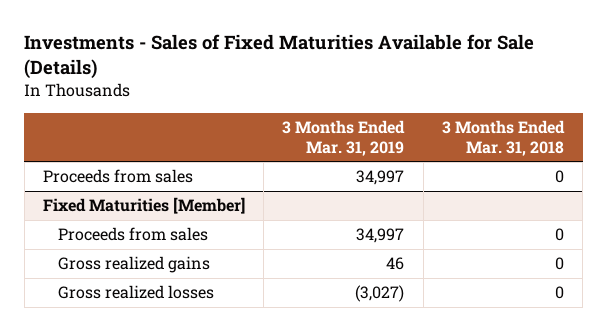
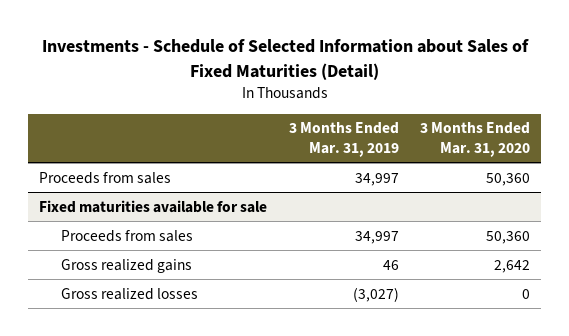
[24,34,535,80] Investments - Sales of Fixed Maturities Available for Sale (Details) -> [41,39,529,80] Investments - Schedule of Selected Information about Sales of Fixed Maturities (Detail)
[442,119,566,156] 3 Months Ended Mar. 31, 2018 -> none
none -> [420,122,531,158] 3 Months Ended Mar. 31, 2020
[42,197,245,215] Fixed Maturities [Member] -> [38,199,267,213] Fixed maturities available for sale

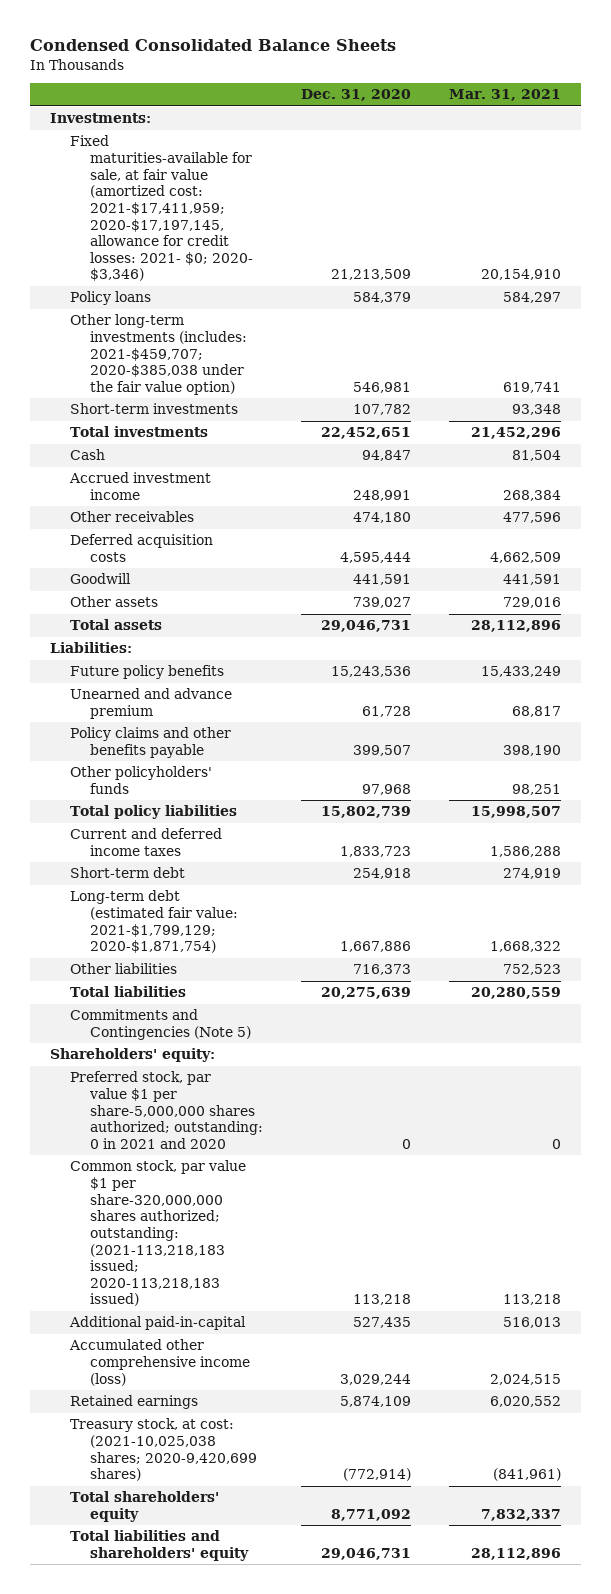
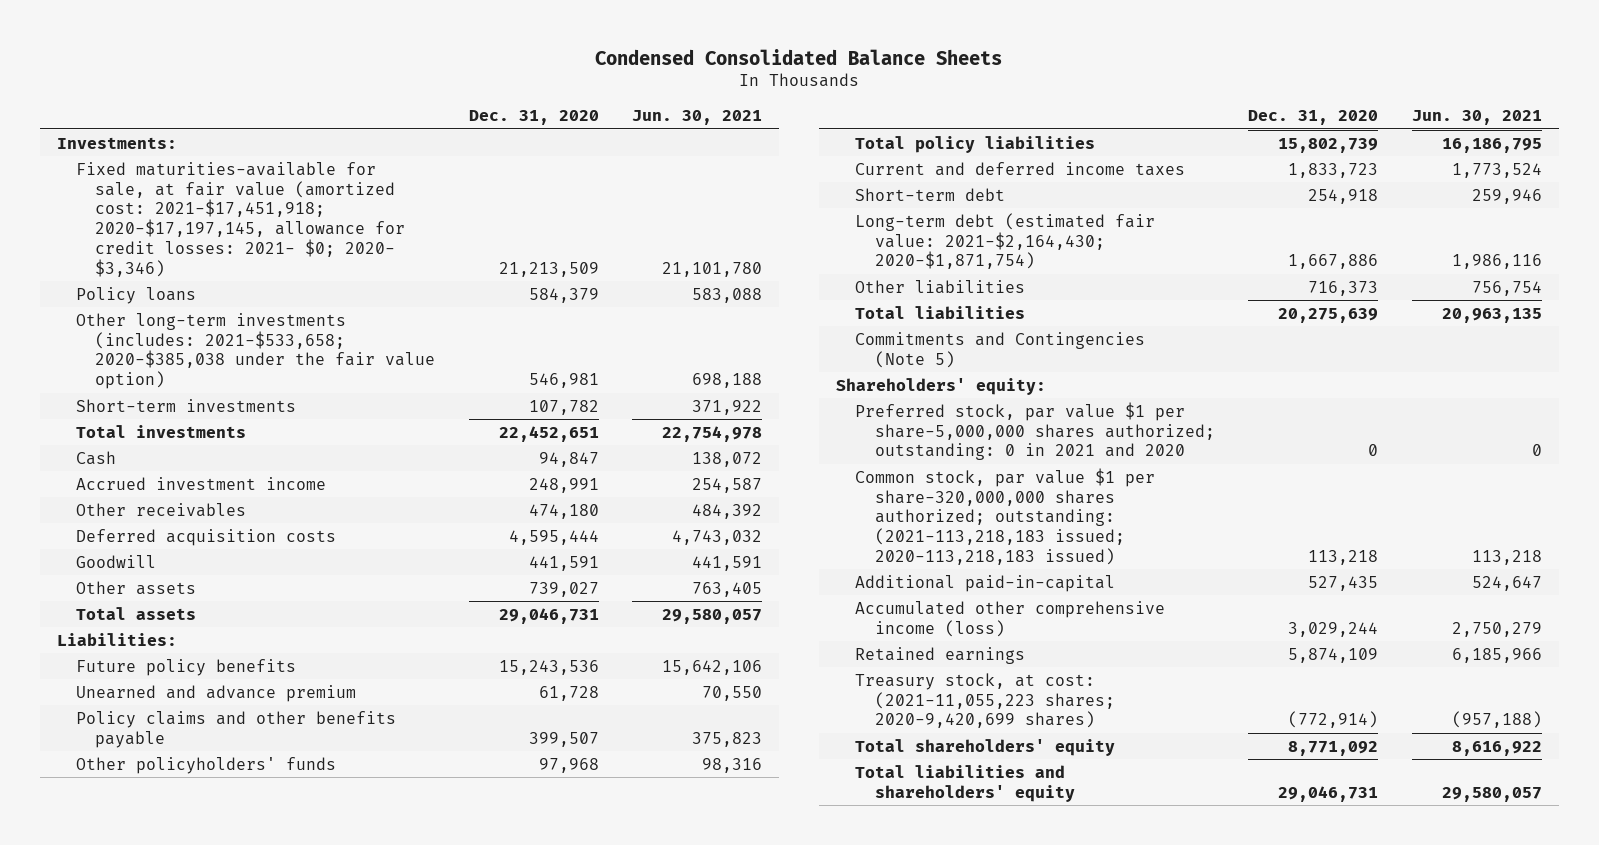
[449,89,562,102] Mar. 31, 2021 -> none
none -> [632,110,763,126] Jun. 30, 2021
[69,135,253,282] Fixed maturities-available for sale, at fair value (amortized cost: 2021-$17,411,959; 2020-$17,197,145, allowance for credit losses: 2021- $0; 2020- $3,346) -> [75,161,406,277] Fixed maturities-available for sale, at fair value (amortized cost: 2021-$17,451,918; 2020-$17,197,145, allowance for credit losses: 2021- $0; 2020- $3,346)
[69,314,247,395] Other long-term investments (includes: 2021-$459,707; 2020-$385,038 under the fair value option) -> [75,312,436,390] Other long-term investments (includes: 2021-$533,658; 2020-$385,038 under the fair value option)
[69,890,238,954] Long-term debt (estimated fair value: 2021-$1,799,129; 2020-$1,871,754) -> [855,212,1156,270] Long-term debt (estimated fair value: 2021-$2,164,430; 2020-$1,871,754)
[69,1418,257,1482] Treasury stock, at cost: (2021-10,025,038 shares; 2020-9,420,699 shares) -> [855,672,1115,729] Treasury stock, at cost: (2021-11,055,223 shares; 2020-9,420,699 shares)

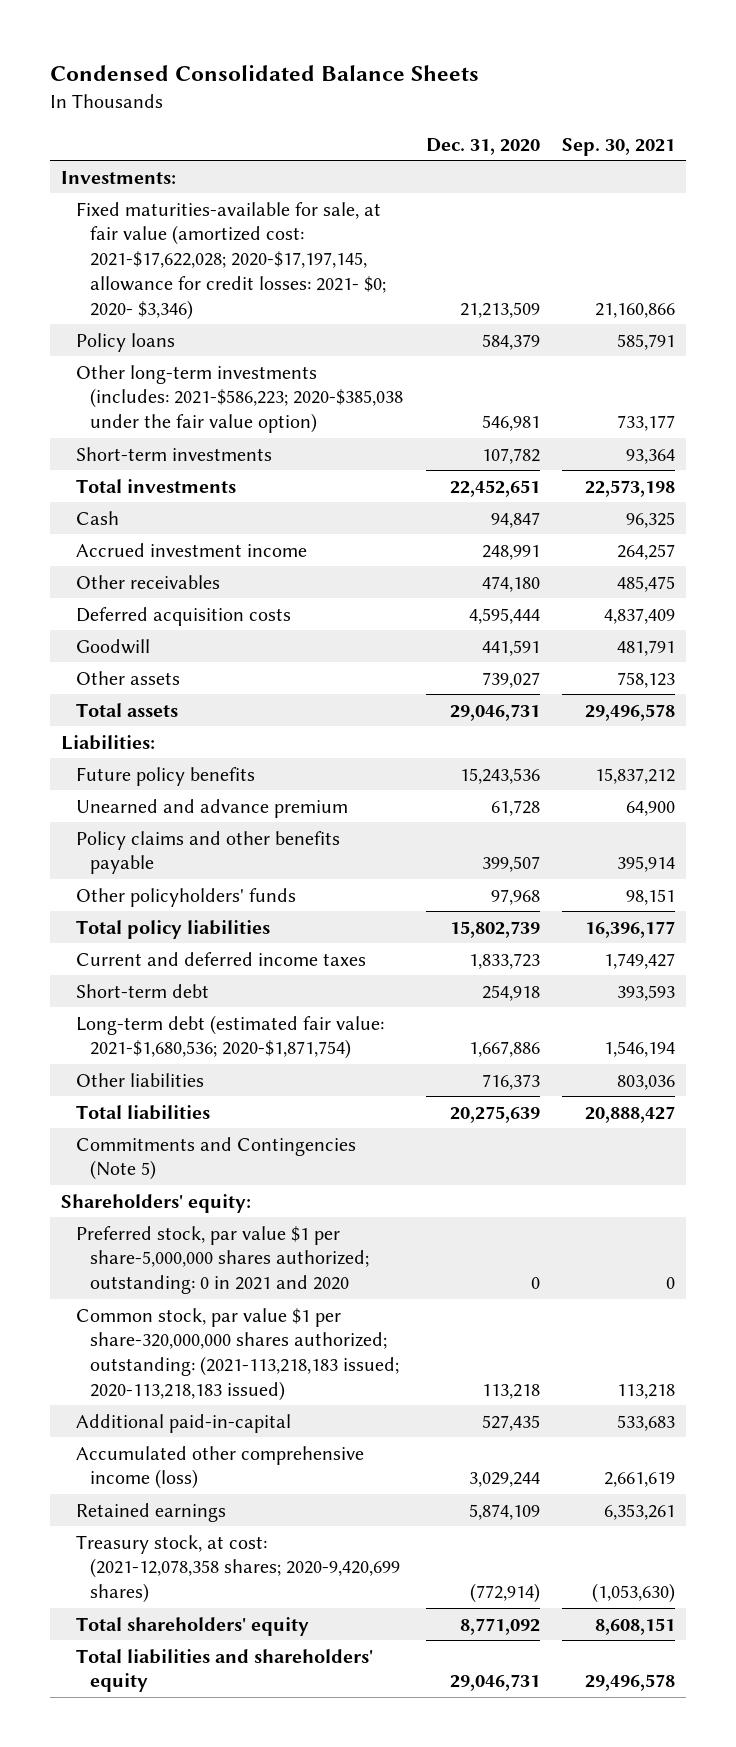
[632,110,763,126] Jun. 30, 2021 -> none
none -> [561,138,675,157] Sep. 30, 2021
[75,161,406,277] Fixed maturities-available for sale, at fair value (amortized cost: 2021-$17,451,918; 2020-$17,197,145, allowance for credit losses: 2021- $0; 2020- $3,346) -> [75,201,387,320] Fixed maturities-available for sale, at fair value (amortized cost: 2021-$17,622,028; 2020-$17,197,145, allowance for credit losses: 2021- $0; 2020- $3,346)
[75,312,436,390] Other long-term investments (includes: 2021-$533,658; 2020-$385,038 under the fair value option) -> [75,364,404,434] Other long-term investments (includes: 2021-$586,223; 2020-$385,038 under the fair value option)
[855,212,1156,270] Long-term debt (estimated fair value: 2021-$2,164,430; 2020-$1,871,754) -> [75,1014,384,1060] Long-term debt (estimated fair value: 2021-$1,680,536; 2020-$1,871,754)
[855,672,1115,729] Treasury stock, at cost: (2021-11,055,223 shares; 2020-9,420,699 shares) -> [75,1534,401,1604] Treasury stock, at cost: (2021-12,078,358 shares; 2020-9,420,699 shares)

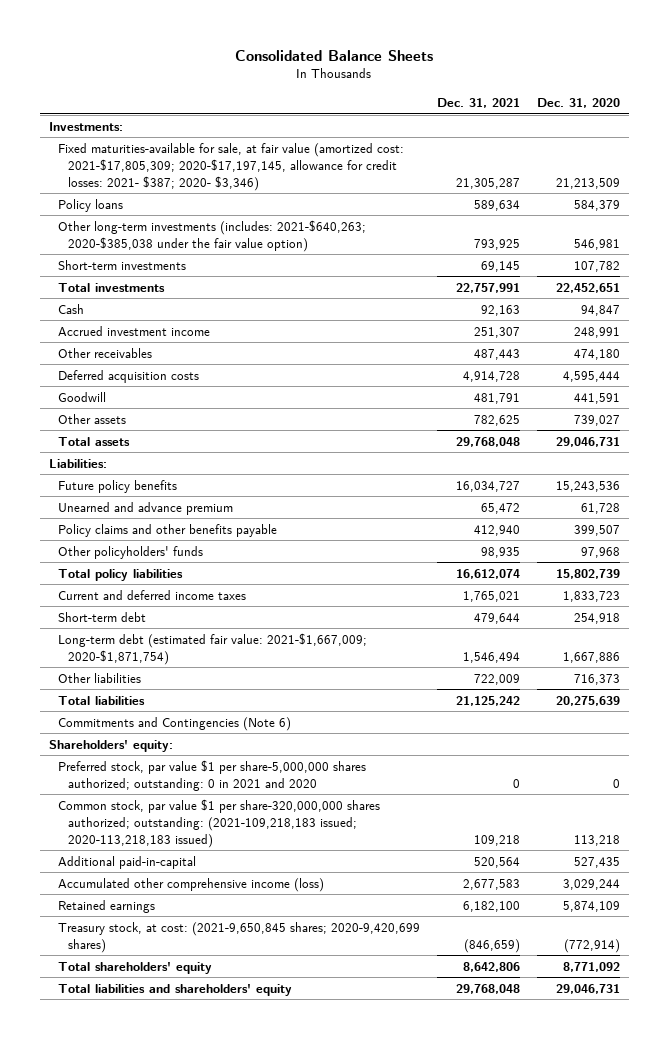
[49,65,479,82] Condensed Consolidated Balance Sheets -> [235,49,434,61] Consolidated Balance Sheets
[561,138,675,157] Sep. 30, 2021 -> none
none -> [437,98,521,109] Dec. 31, 2021
[75,201,387,320] Fixed maturities-available for sale, at fair value (amortized cost: 2021-$17,622,028; 2020-$17,197,145, allowance for credit losses: 2021- $0; 2020- $3,346) -> [58,142,405,191] Fixed maturities-available for sale, at fair value (amortized cost: 2021-$17,805,309; 2020-$17,197,145, allowance for credit losses: 2021- $387; 2020- $3,346)
[75,364,404,434] Other long-term investments (includes: 2021-$586,223; 2020-$385,038 under the fair value option) -> [58,219,367,252] Other long-term investments (includes: 2021-$640,263; 2020-$385,038 under the fair value option)
[75,1014,384,1060] Long-term debt (estimated fair value: 2021-$1,680,536; 2020-$1,871,754) -> [58,632,368,665] Long-term debt (estimated fair value: 2021-$1,667,009; 2020-$1,871,754)
[75,1136,356,1181] Commitments and Contingencies (Note 5) -> [58,716,292,731] Commitments and Contingencies (Note 6)
[75,1307,400,1401] Common stock, par value $1 per share-320,000,000 shares authorized; outstanding: (2021-113,218,183 issued; 2020-113,218,183 issued) -> [58,798,381,848] Common stock, par value $1 per share-320,000,000 shares authorized; outstanding: (2021-109,218,183 issued; 2020-113,218,183 issued)
[75,1534,401,1604] Treasury stock, at cost: (2021-12,078,358 shares; 2020-9,420,699 shares) -> [58,921,421,953] Treasury stock, at cost: (2021-9,650,845 shares; 2020-9,420,699 shares)

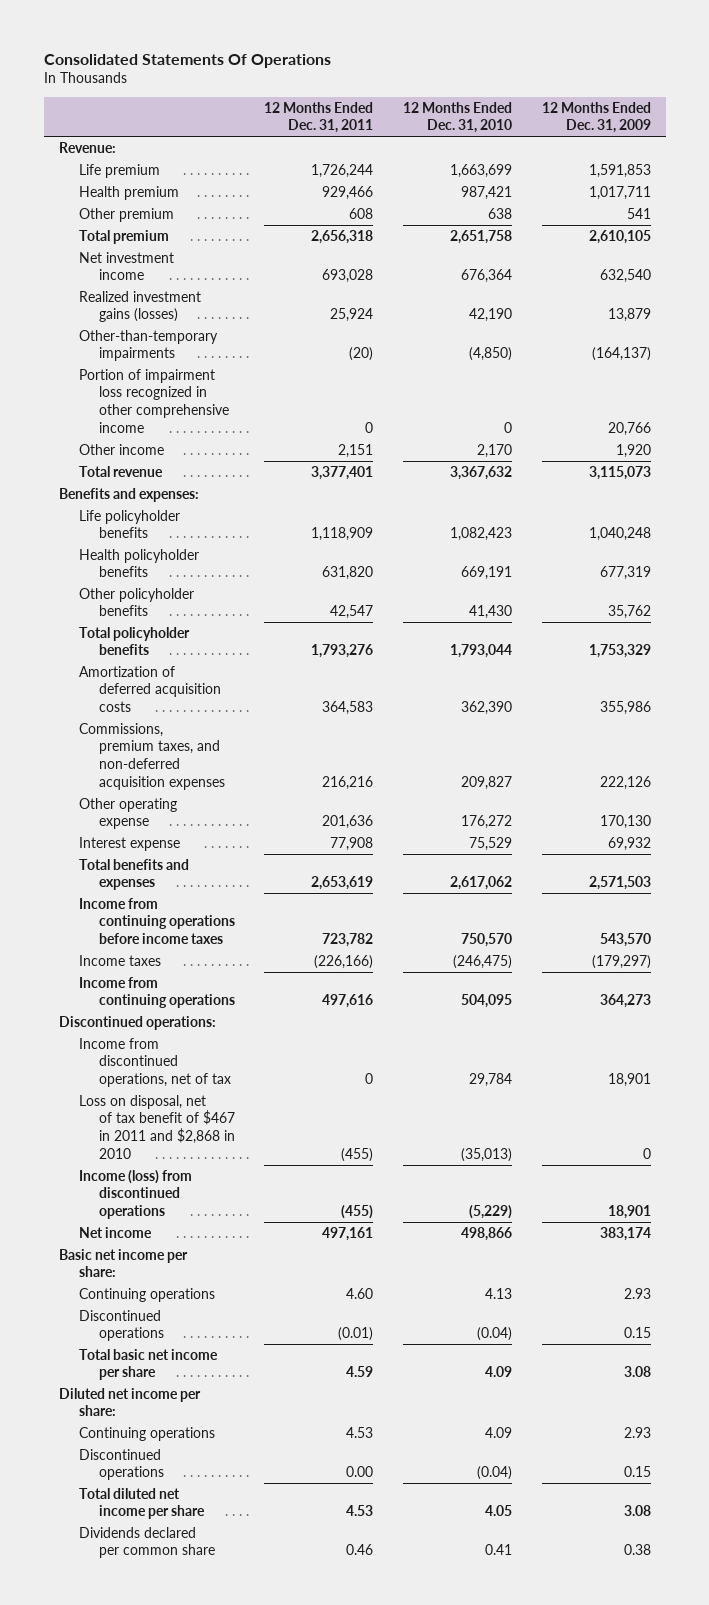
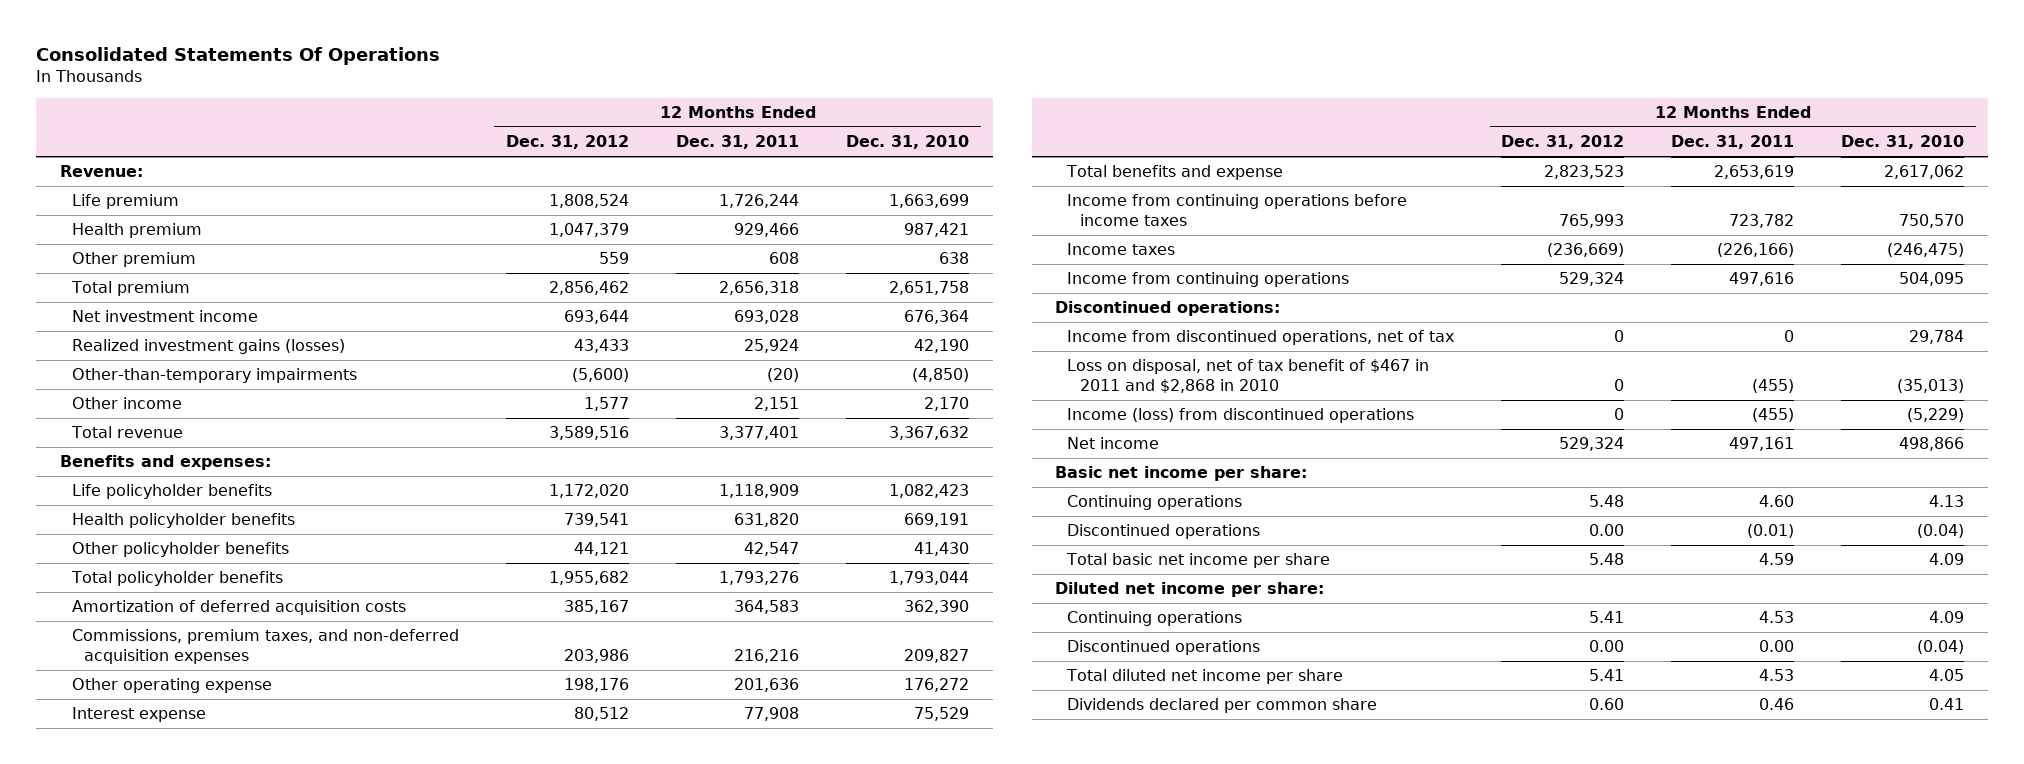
[541,101,651,134] 12 Months Ended Dec. 31, 2009 -> none
none -> [506,135,630,150] Dec. 31, 2012
[78,368,229,433] Portion of impairment loss recognized in other comprehensive income -> none
[78,858,189,891] Total benefits and expenses -> [1066,165,1284,181] Total benefits and expense

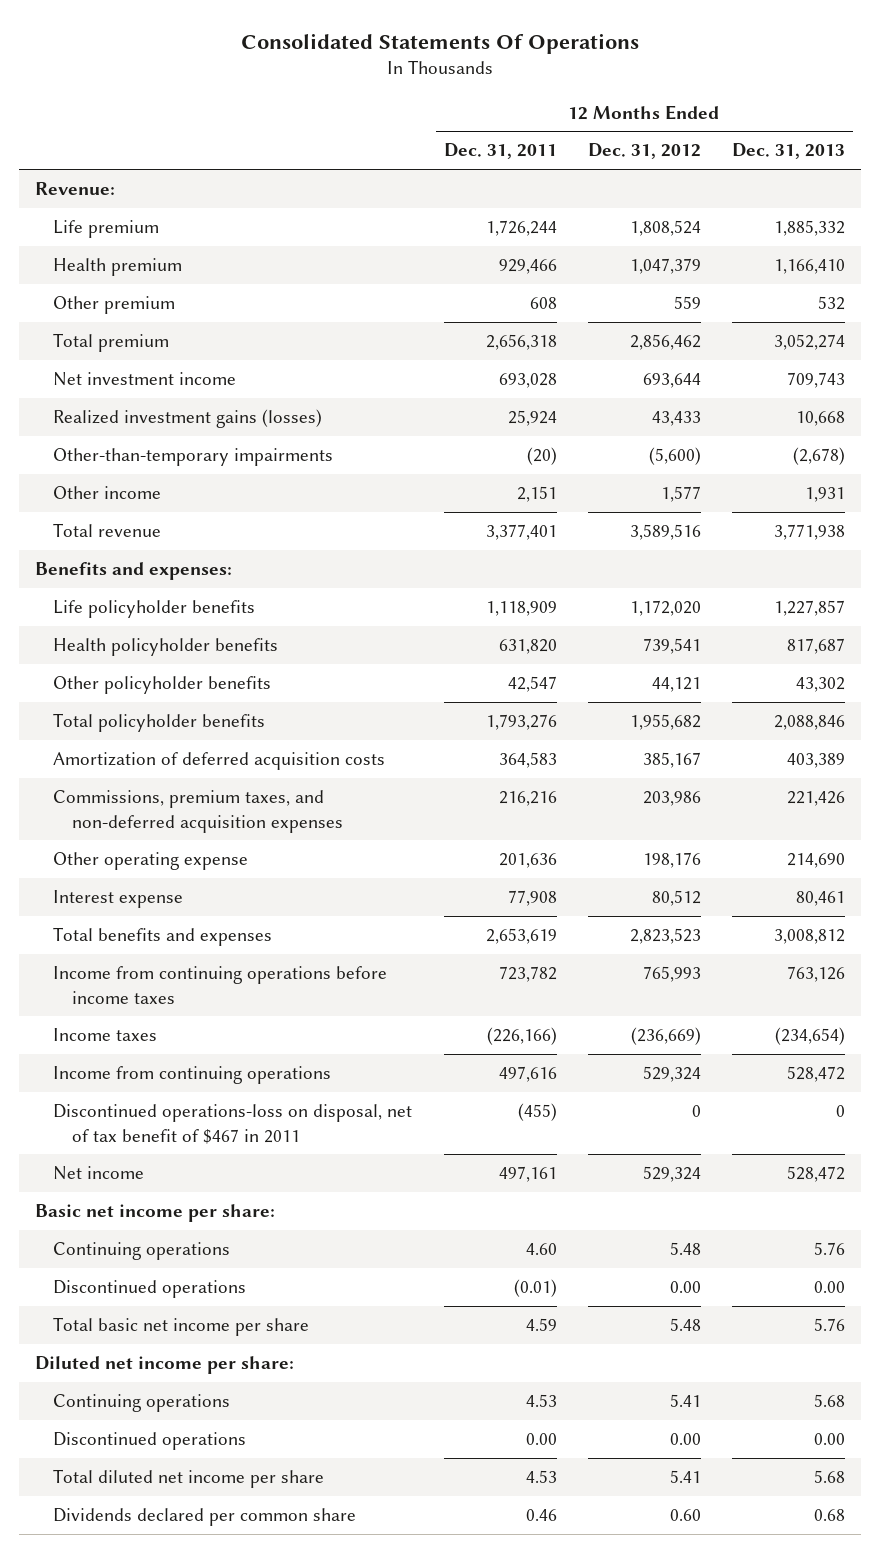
[846,135,970,150] Dec. 31, 2010 -> none
none -> [732,143,846,160] Dec. 31, 2013
[1066,165,1284,181] Total benefits and expense -> [53,927,273,947] Total benefits and expenses
[1055,301,1281,317] Discontinued operations: -> none
[1067,330,1455,346] Income from discontinued operations, net of tax -> none
[1067,408,1415,424] Income (loss) from discontinued operations -> none
[1067,359,1430,393] Loss on disposal, net of tax benefit of $467 in 2011 and $2,868 in 2010 -> [53,1104,413,1144] Discontinued operations-loss on disposal, net of tax benefit of $467 in 2011

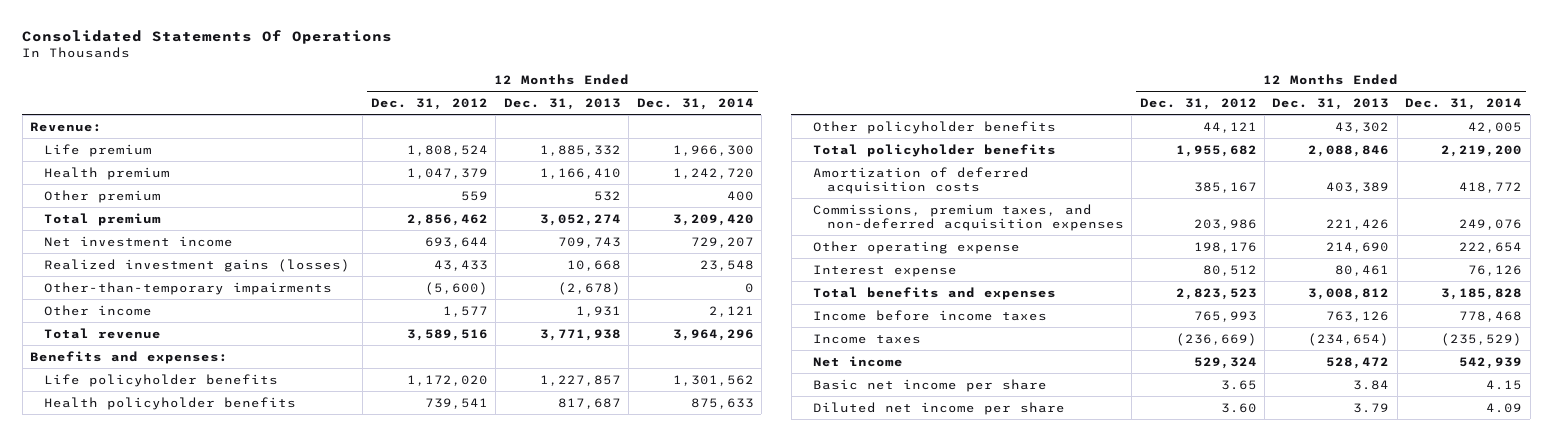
[443,143,557,160] Dec. 31, 2011 -> none
none -> [636,97,754,110] Dec. 31, 2014
[53,966,388,1004] Income from continuing operations before income taxes -> [812,309,1047,321] Income before income taxes
[53,1066,332,1085] Income from continuing operations -> none
[53,1104,413,1144] Discontinued operations-loss on disposal, net of tax benefit of $467 in 2011 -> none
[34,1204,275,1223] Basic net income per share: -> none
[53,1242,231,1261] Continuing operations -> none
[53,1280,247,1299] Discontinued operations -> none
[34,1356,294,1375] Diluted net income per share: -> none
[53,1394,231,1413] Continuing operations -> none
[53,1432,247,1451] Discontinued operations -> none
[53,1508,357,1527] Dividends declared per common share -> none
[53,1317,310,1337] Total basic net income per share -> [812,378,1047,392] Basic net income per share
[669,1318,701,1332] 5.48 -> [1220,379,1257,390] 3.65
[814,1318,846,1332] 5.76 -> [1353,379,1390,390] 3.84
[53,1469,325,1489] Total diluted net income per share -> [812,401,1065,415] Diluted net income per share
[669,1470,701,1484] 5.41 -> [1220,402,1257,413] 3.60
[814,1470,846,1484] 5.68 -> [1353,402,1390,413] 3.79

